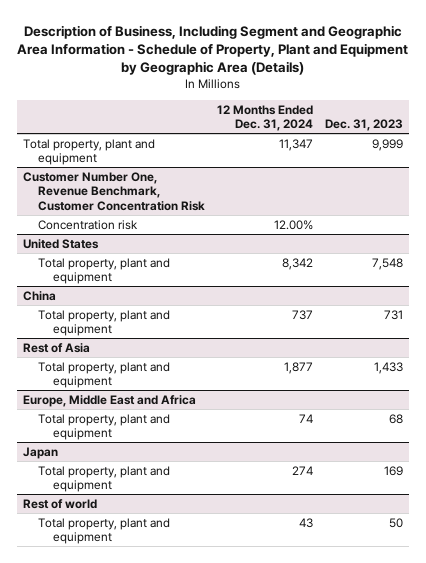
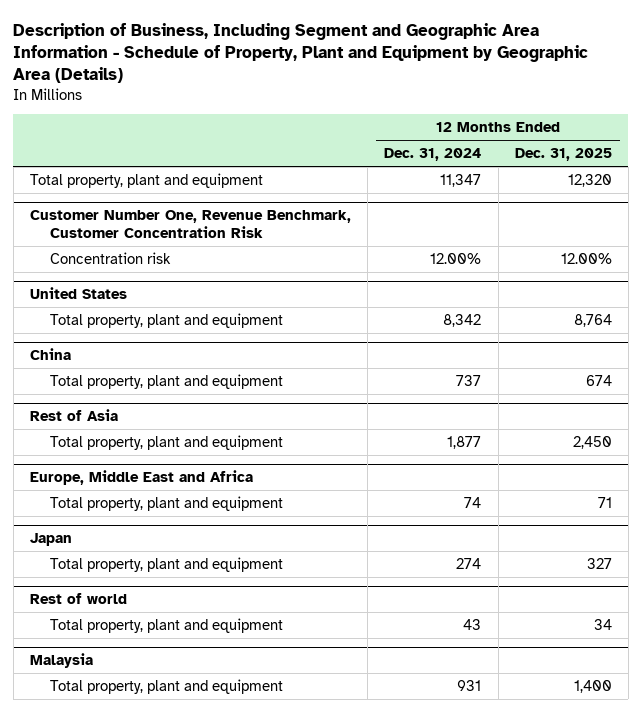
[324,119,403,132] Dec. 31, 2023 -> none
none -> [514,147,612,161] Dec. 31, 2025
none -> [29,652,93,668] Malaysia
none -> [49,678,283,694] Total property, plant and equipment

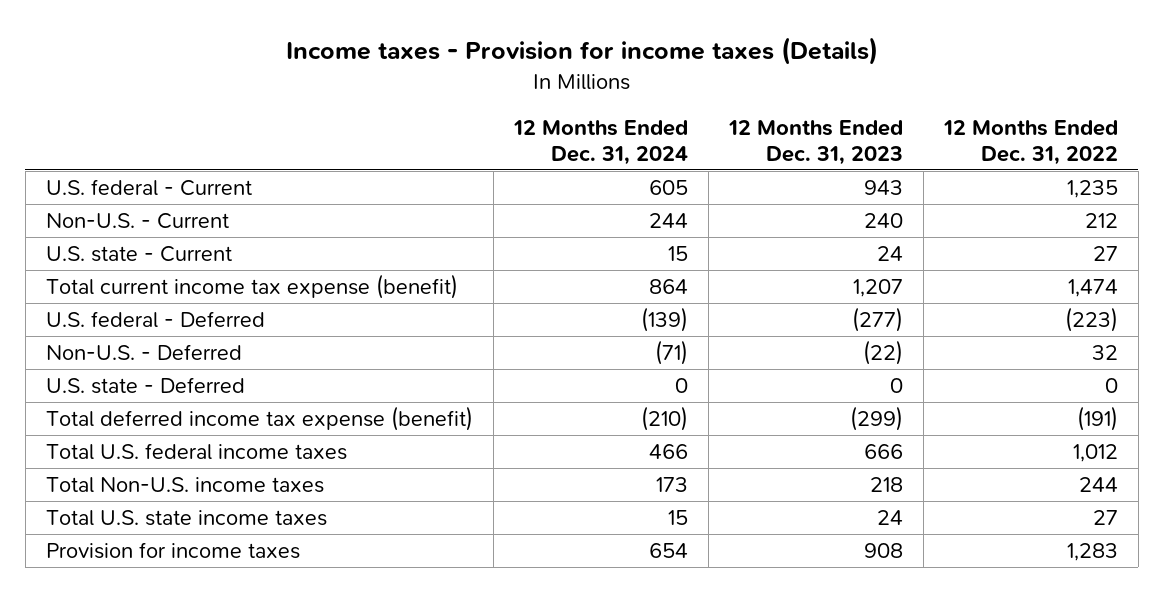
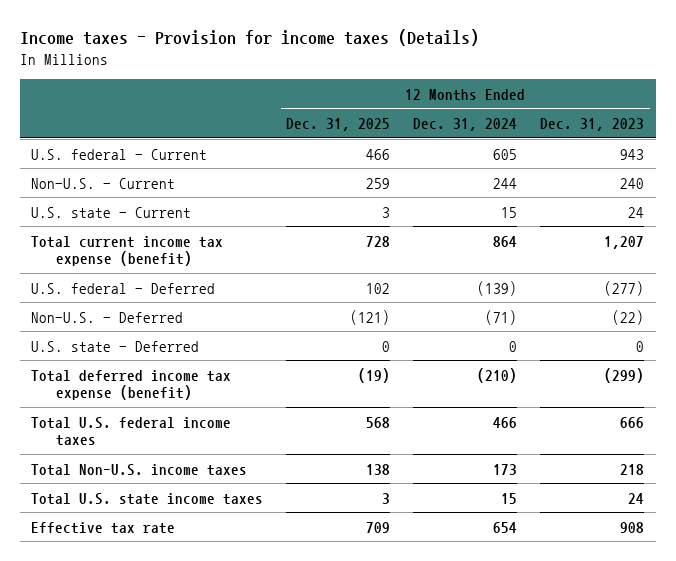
[942,119,1118,165] 12 Months Ended Dec. 31, 2022 -> none
none -> [286,118,391,132] Dec. 31, 2025
[45,542,300,560] Provision for income taxes -> [31,521,176,534] Effective tax rate

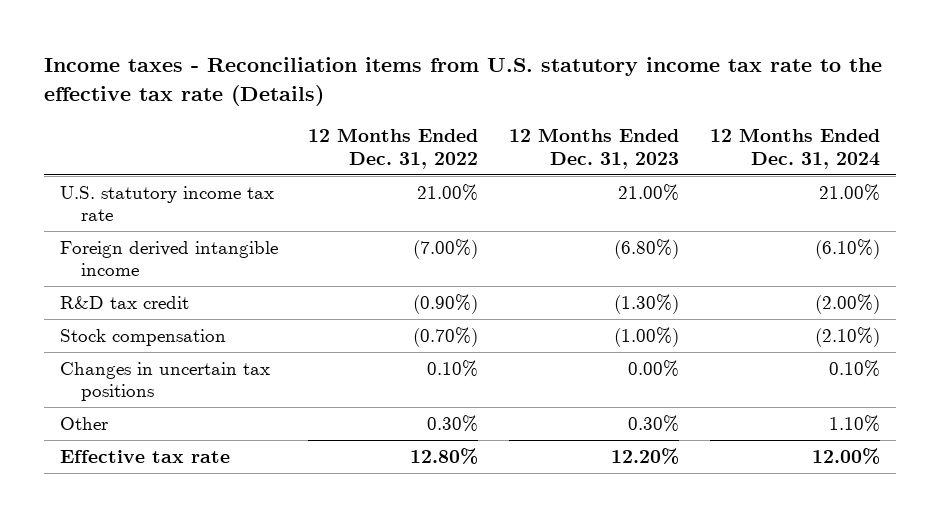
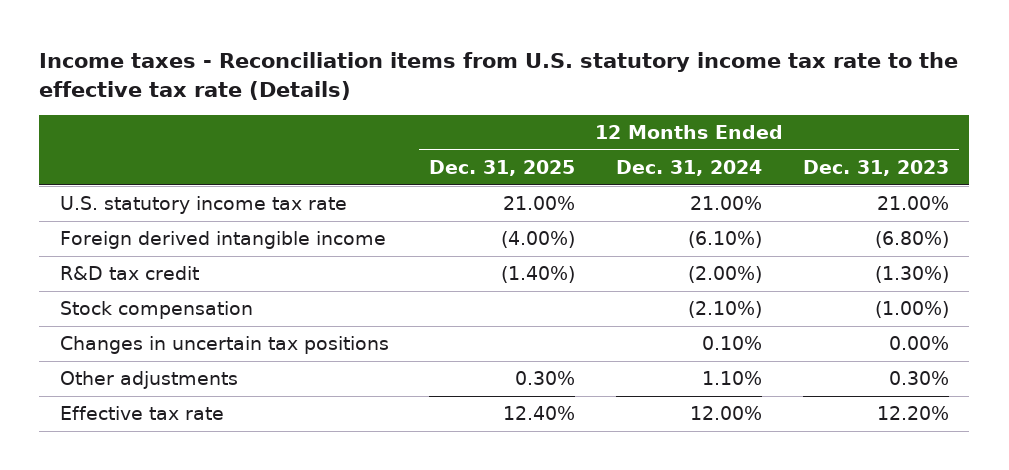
[308,127,479,169] 12 Months Ended Dec. 31, 2022 -> none
none -> [429,159,576,176] Dec. 31, 2025
[59,416,108,430] Other -> [59,371,238,390] Other adjustments

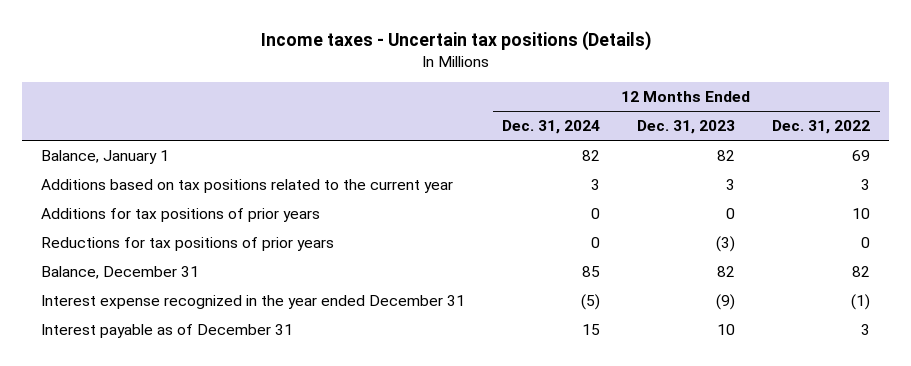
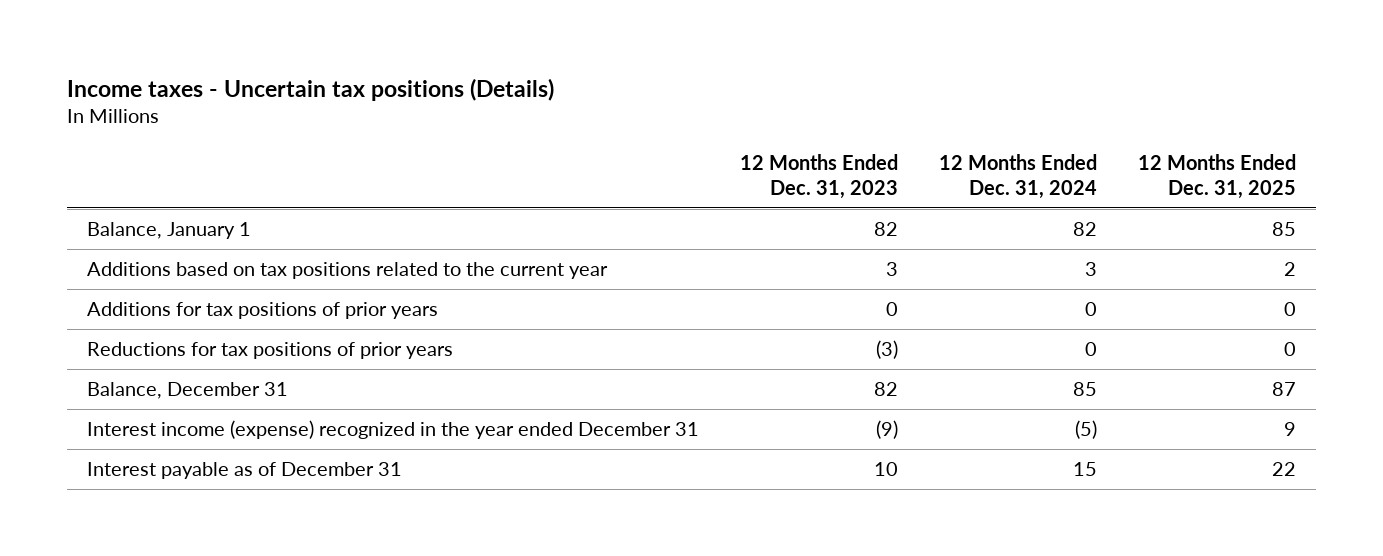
[772,119,871,134] Dec. 31, 2022 -> none
none -> [1137,153,1296,199] 12 Months Ended Dec. 31, 2025
[40,294,465,309] Interest expense recognized in the year ended December 31 -> [87,420,700,440] Interest income (expense) recognized in the year ended December 31

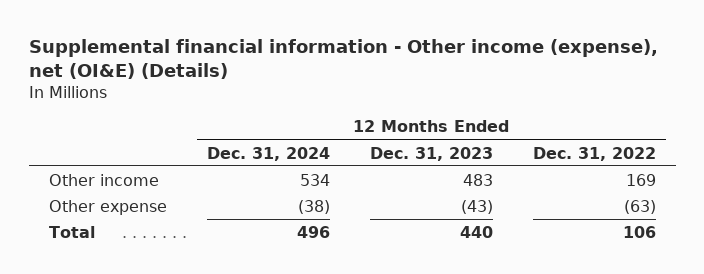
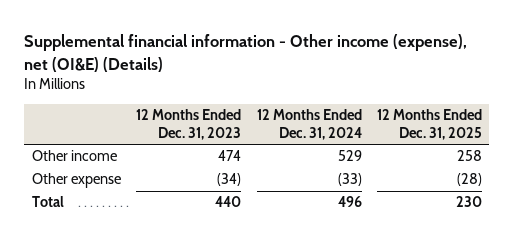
[532,146,656,161] Dec. 31, 2022 -> none
none -> [376,109,482,141] 12 Months Ended Dec. 31, 2025
[299,173,330,186] 534 -> [337,150,362,162] 529
[462,173,493,186] 483 -> [218,150,242,162] 474
[297,199,330,214] (38) -> [337,173,362,187] (33)
[460,199,493,214] (43) -> [217,173,242,187] (34)

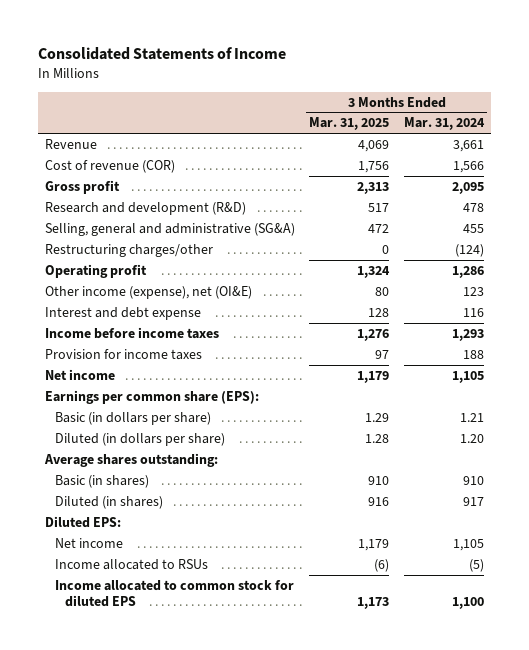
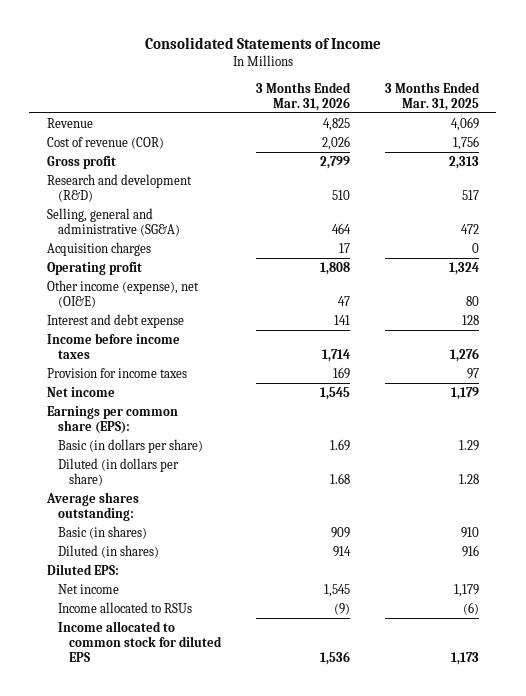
[403,117,485,131] Mar. 31, 2024 -> none
none -> [255,81,351,111] 3 Months Ended Mar. 31, 2026
[44,243,213,257] Restructuring charges/other -> none
none -> [46,241,151,256] Acquisition charges

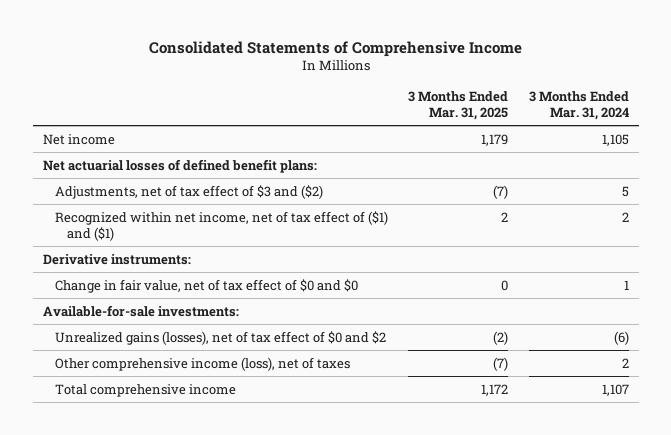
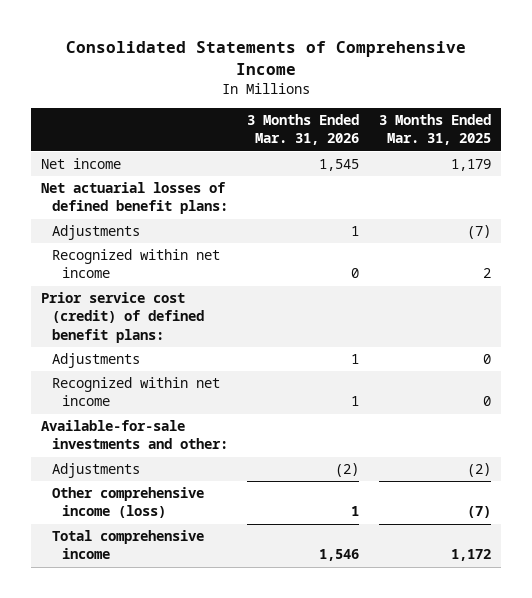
[528,90,629,121] 3 Months Ended Mar. 31, 2024 -> none
none -> [247,114,360,146] 3 Months Ended Mar. 31, 2026
[42,253,191,265] Derivative instruments: -> none
[54,278,358,293] Change in fair value, net of tax effect of $0 and $0 -> none
[54,184,323,199] Adjustments, net of tax effect of $3 and ($2) -> [51,225,140,241] Adjustments
[54,210,388,242] Recognized within net income, net of tax effect of ($1) and ($1) -> [51,249,220,279] Recognized within net income
none -> [40,292,204,343] Prior service cost (credit) of defined benefit plans:
none -> [51,353,140,369] Adjustments
none -> [51,377,220,407] Recognized within net income
[42,304,239,317] Available-for-sale investments: -> [40,420,228,450] Available-for-sale investments and other:
[54,330,386,345] Unrealized gains (losses), net of tax effect of $0 and $2 -> [51,463,140,479] Adjustments
[54,356,350,371] Other comprehensive income (loss), net of taxes -> [51,487,204,519] Other comprehensive income (loss)

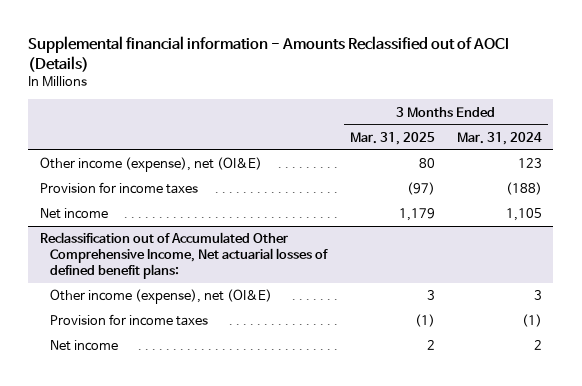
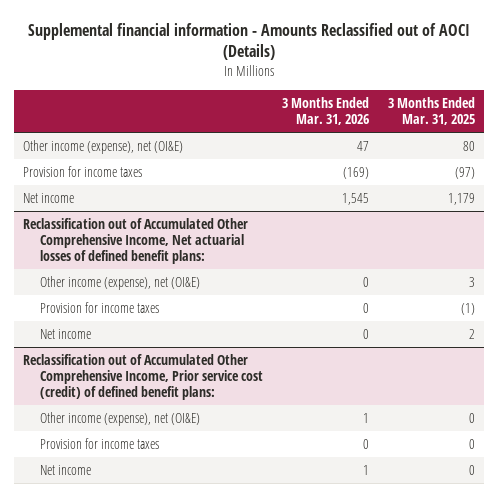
[457,131,543,145] Mar. 31, 2024 -> none
none -> [281,97,369,126] 3 Months Ended Mar. 31, 2026
none -> [23,353,264,401] Reclassification out of Accumulated Other Comprehensive Income, Prior service cost (credit) of defined benefit plans:
none -> [40,411,201,426] Other income (expense), net (OI&E)
none -> [40,437,160,449] Provision for income taxes
none -> [40,464,92,475] Net income

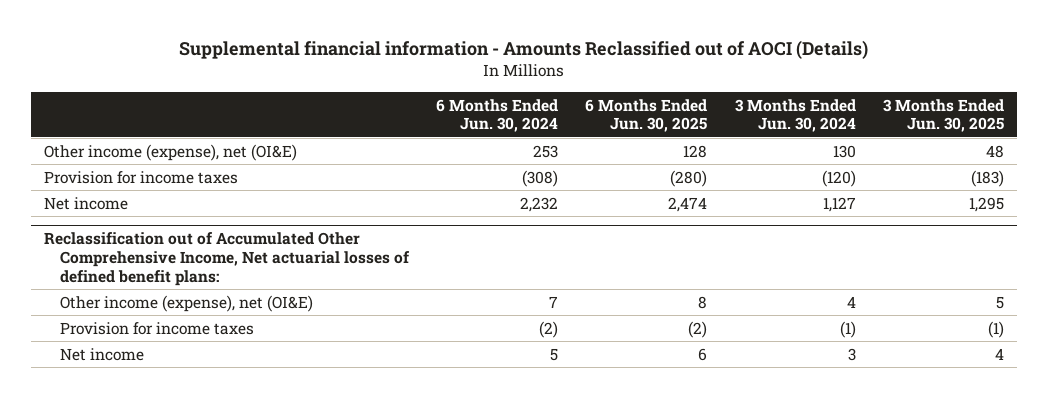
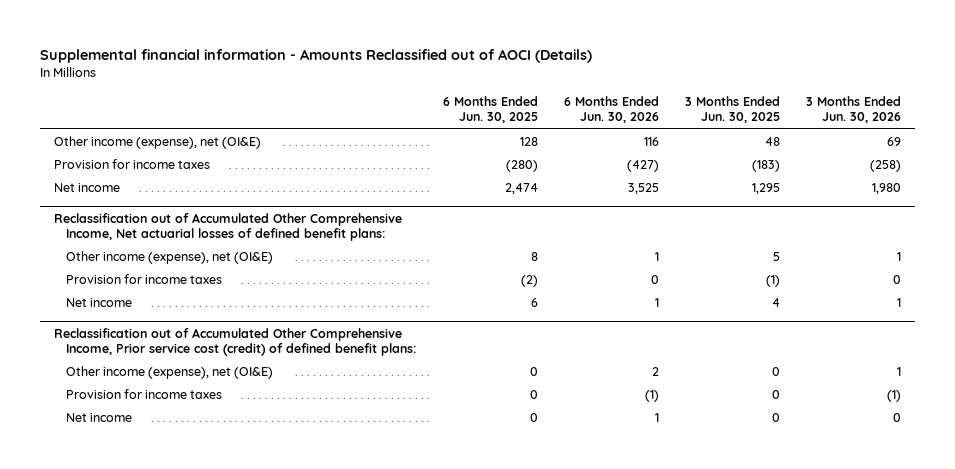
[436,98,559,133] 6 Months Ended Jun. 30, 2024 -> none
[734,98,856,133] 3 Months Ended Jun. 30, 2024 -> none
none -> [563,96,659,124] 6 Months Ended Jun. 30, 2026
none -> [806,96,902,124] 3 Months Ended Jun. 30, 2026
none -> [53,327,417,357] Reclassification out of Accumulated Other Comprehensive Income, Prior service cost (credit) of defined benefit plans:
none -> [66,366,274,380] Other income (expense), net (OI&E)
none -> [66,389,223,400] Provision for income taxes
none -> [66,413,133,423] Net income

